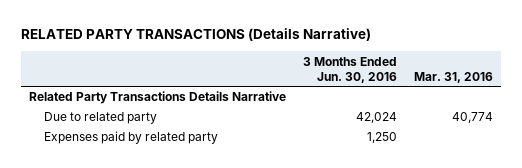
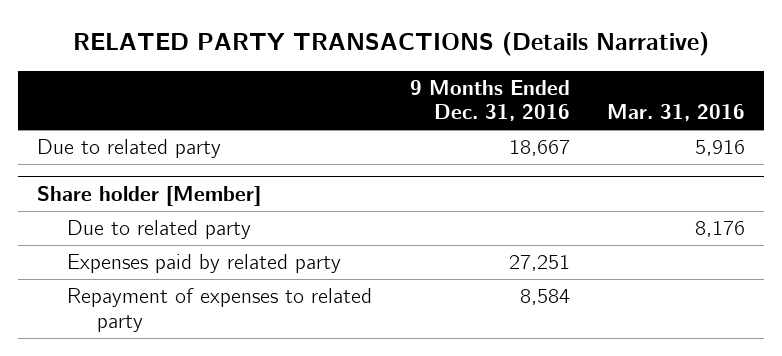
[303,56,398,83] 3 Months Ended Jun. 30, 2016 -> none
none -> [409,79,570,122] 9 Months Ended Dec. 31, 2016
[29,91,287,105] Related Party Transactions Details Narrative -> none
[44,131,219,145] Expenses paid by related party -> none
[451,112,493,124] 40,774 -> [695,140,746,157] 5,916
none -> [36,185,261,206] Share holder [Member]
none -> [67,220,252,240] Due to related party
none -> [67,254,342,274] Expenses paid by related party
none -> [67,288,373,332] Repayment of expenses to related party

